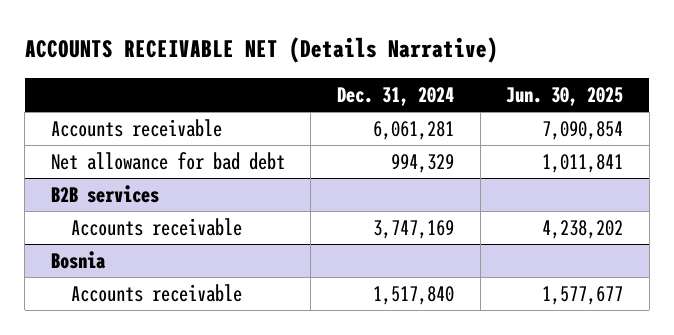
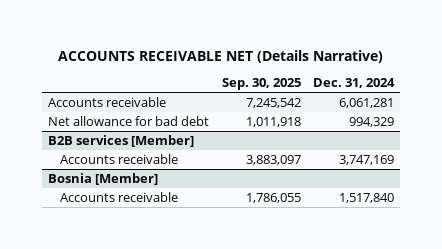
[506,86,624,106] Jun. 30, 2025 -> none
none -> [221,78,301,91] Sep. 30, 2025
[50,184,159,203] B2B services -> [48,134,195,147] B2B services [Member]
[50,250,106,269] Bosnia -> [48,172,159,185] Bosnia [Member]

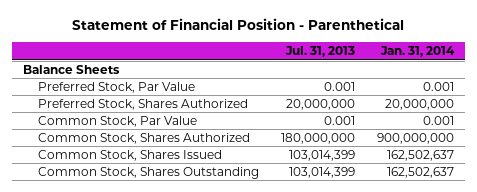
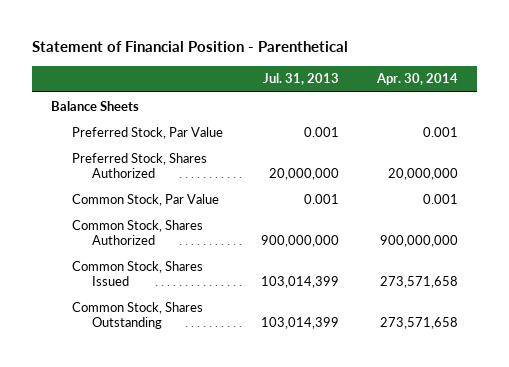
[379,46,455,58] Jan. 31, 2014 -> none
none -> [375,73,458,86] Apr. 30, 2014
[280,132,355,144] 180,000,000 -> [260,235,339,248] 900,000,000

